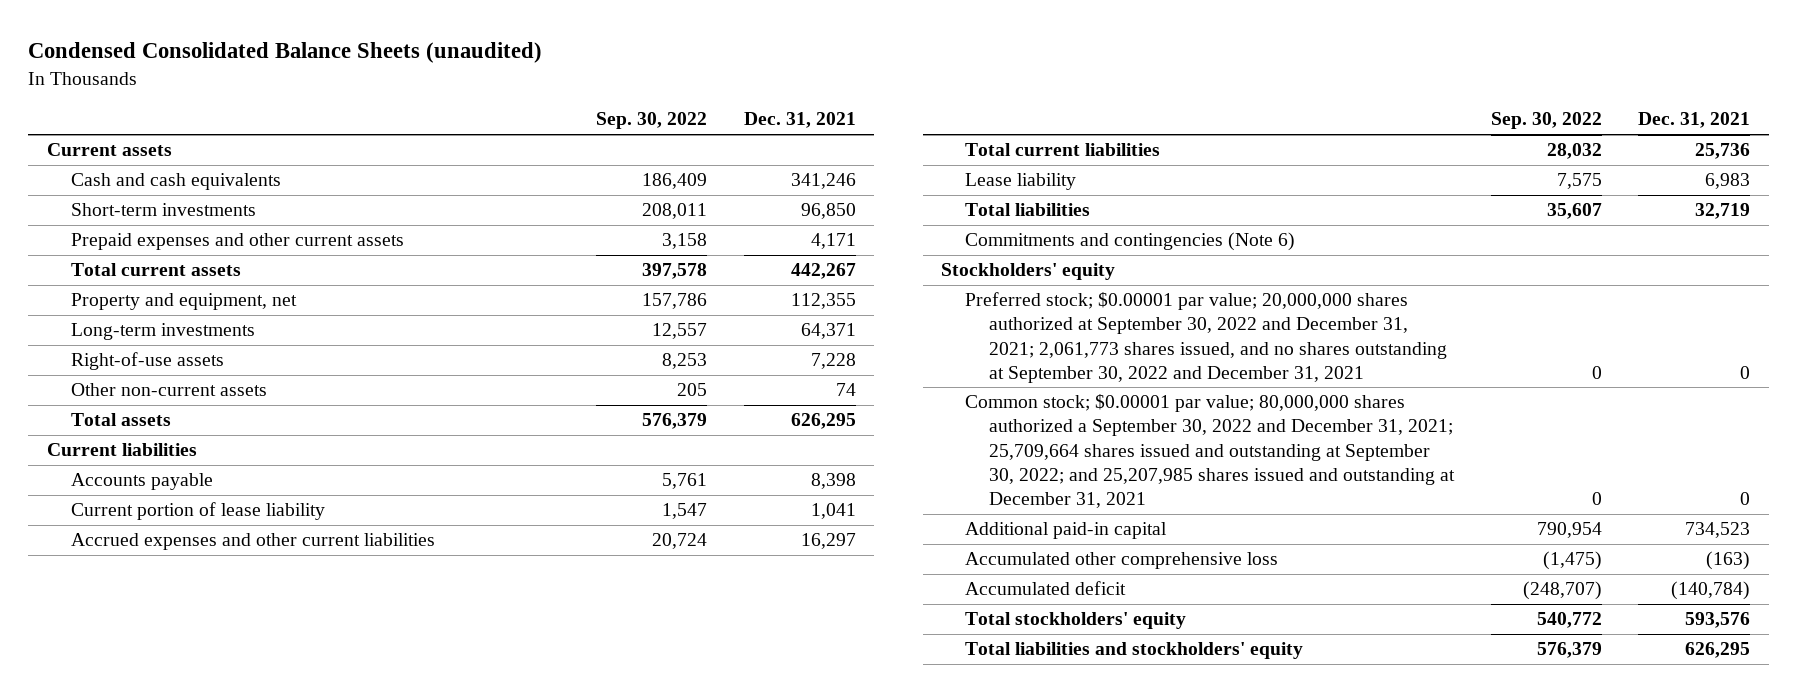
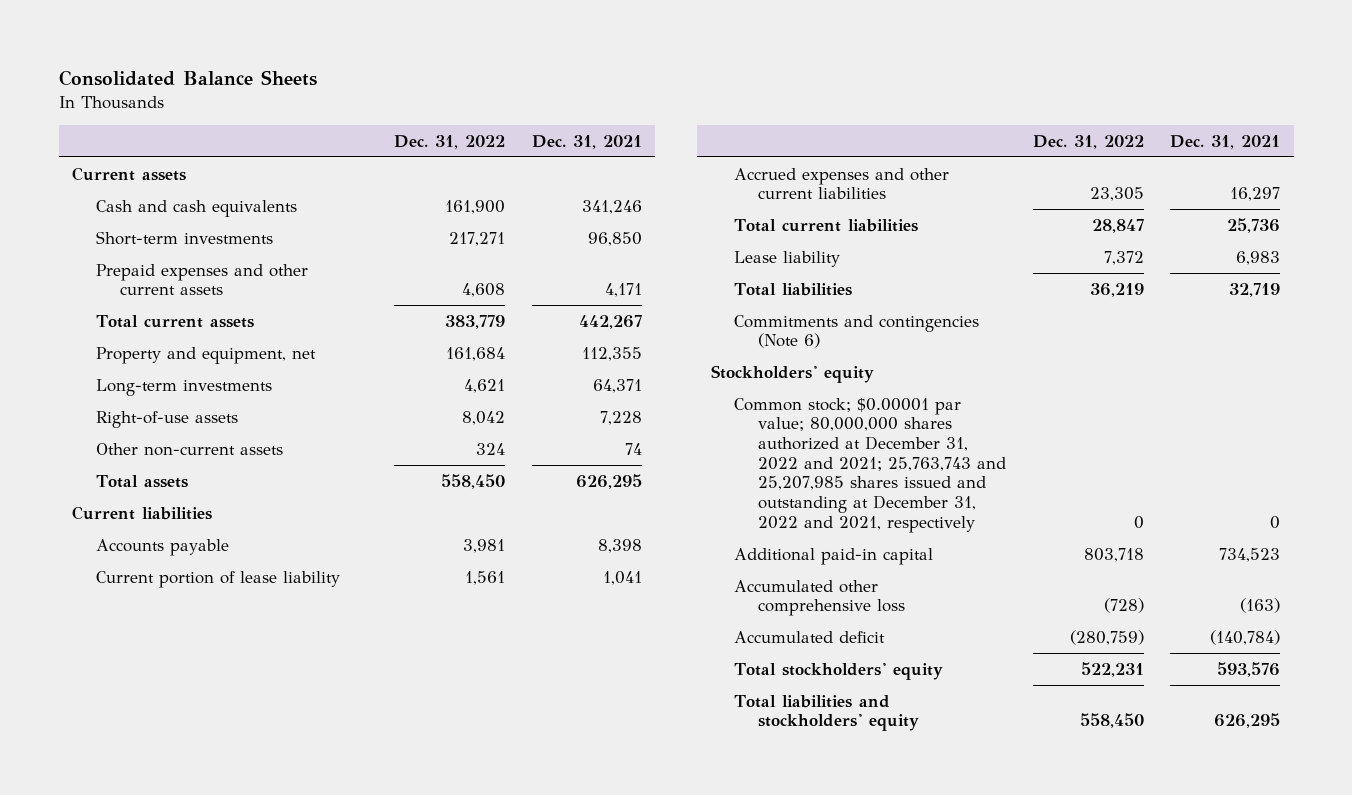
[28,42,543,64] Condensed Consolidated Balance Sheets (unaudited) -> [58,70,317,87] Consolidated Balance Sheets
[596,112,708,130] Sep. 30, 2022 -> none
none -> [394,134,506,149] Dec. 31, 2022
[965,292,1448,383] Preferred stock; $0.00001 par value; 20,000,000 shares authorized at September 30, 2022 and December 31, 2021; 2,061,773 shares issued, and no shares outstanding at September 30, 2022 and December 31, 2021 -> none
[965,394,1456,509] Common stock; $0.00001 par value; 80,000,000 shares authorized a September 30, 2022 and December 31, 2021; 25,709,664 shares issued and outstanding at September 30, 2022; and 25,207,985 shares issued and outstanding at December 31, 2021 -> [734,397,1007,533] Common stock; $0.00001 par value; 80,000,000 shares authorized at December 31, 2022 and 2021; 25,763,743 and 25,207,985 shares issued and outstanding at December 31, 2022 and 2021, respectively

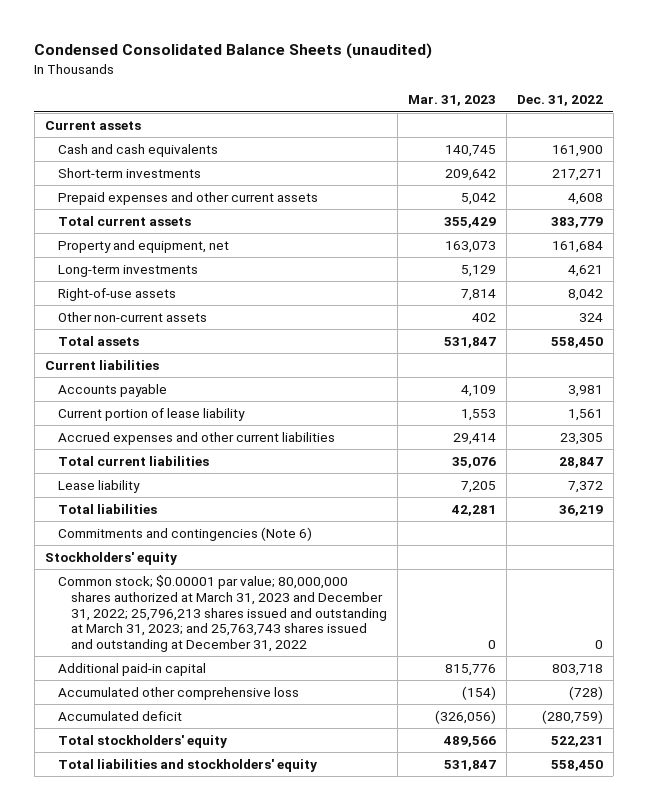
[58,70,317,87] Consolidated Balance Sheets -> [34,43,433,60] Condensed Consolidated Balance Sheets (unaudited)
[531,134,642,149] Dec. 31, 2021 -> none
none -> [407,95,496,107] Mar. 31, 2023
[734,397,1007,533] Common stock; $0.00001 par value; 80,000,000 shares authorized at December 31, 2022 and 2021; 25,763,743 and 25,207,985 shares issued and outstanding at December 31, 2022 and 2021, respectively -> [57,574,387,653] Common stock; $0.00001 par value; 80,000,000 shares authorized at March 31, 2023 and December 31, 2022; 25,796,213 shares issued and outstanding at March 31, 2023; and 25,763,743 shares issued and outstanding at December 31, 2022

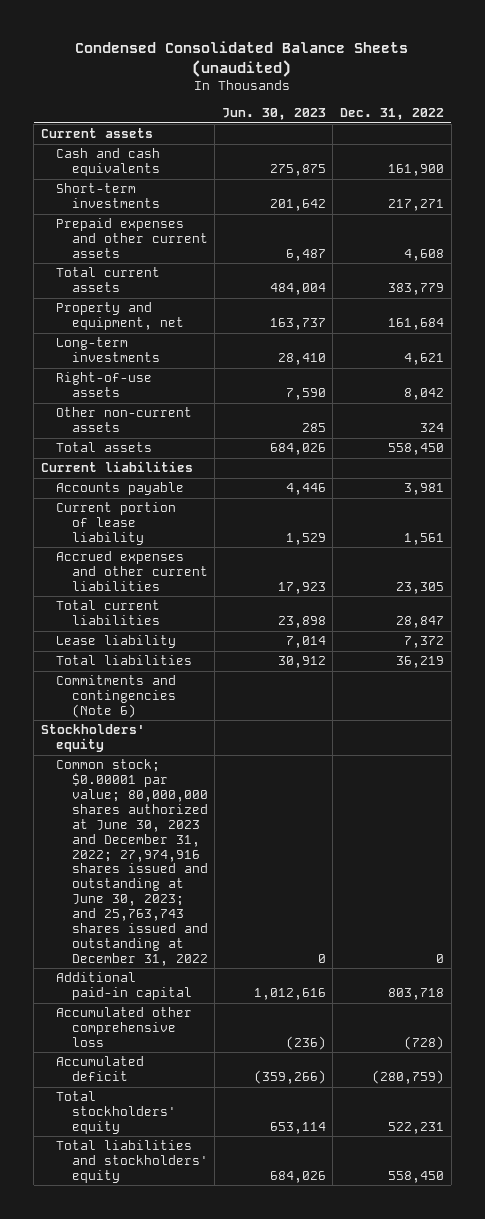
[407,95,496,107] Mar. 31, 2023 -> none
none -> [221,108,326,121] Jun. 30, 2023
[57,574,387,653] Common stock; $0.00001 par value; 80,000,000 shares authorized at March 31, 2023 and December 31, 2022; 25,796,213 shares issued and outstanding at March 31, 2023; and 25,763,743 shares issued and outstanding at December 31, 2022 -> [56,759,208,966] Common stock; $0.00001 par value; 80,000,000 shares authorized at June 30, 2023 and December 31, 2022; 27,974,916 shares issued and outstanding at June 30, 2023; and 25,763,743 shares issued and outstanding at December 31, 2022

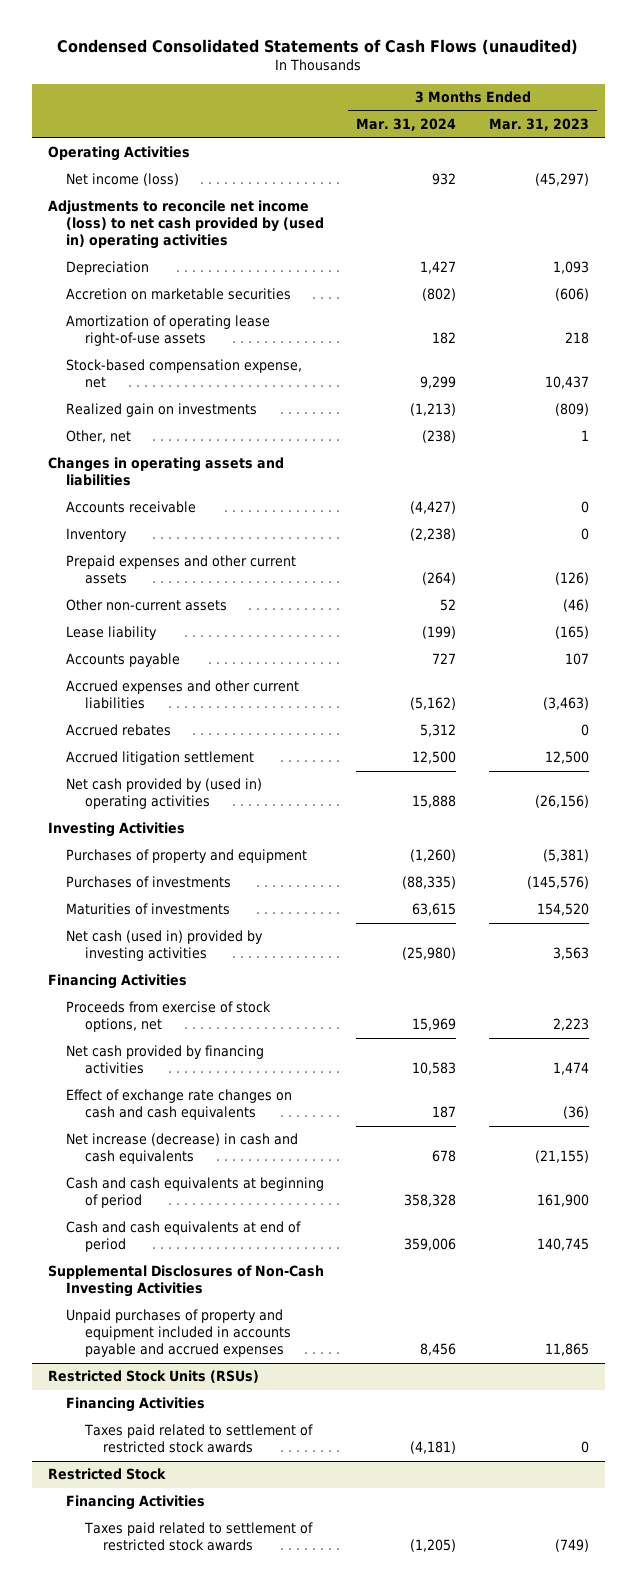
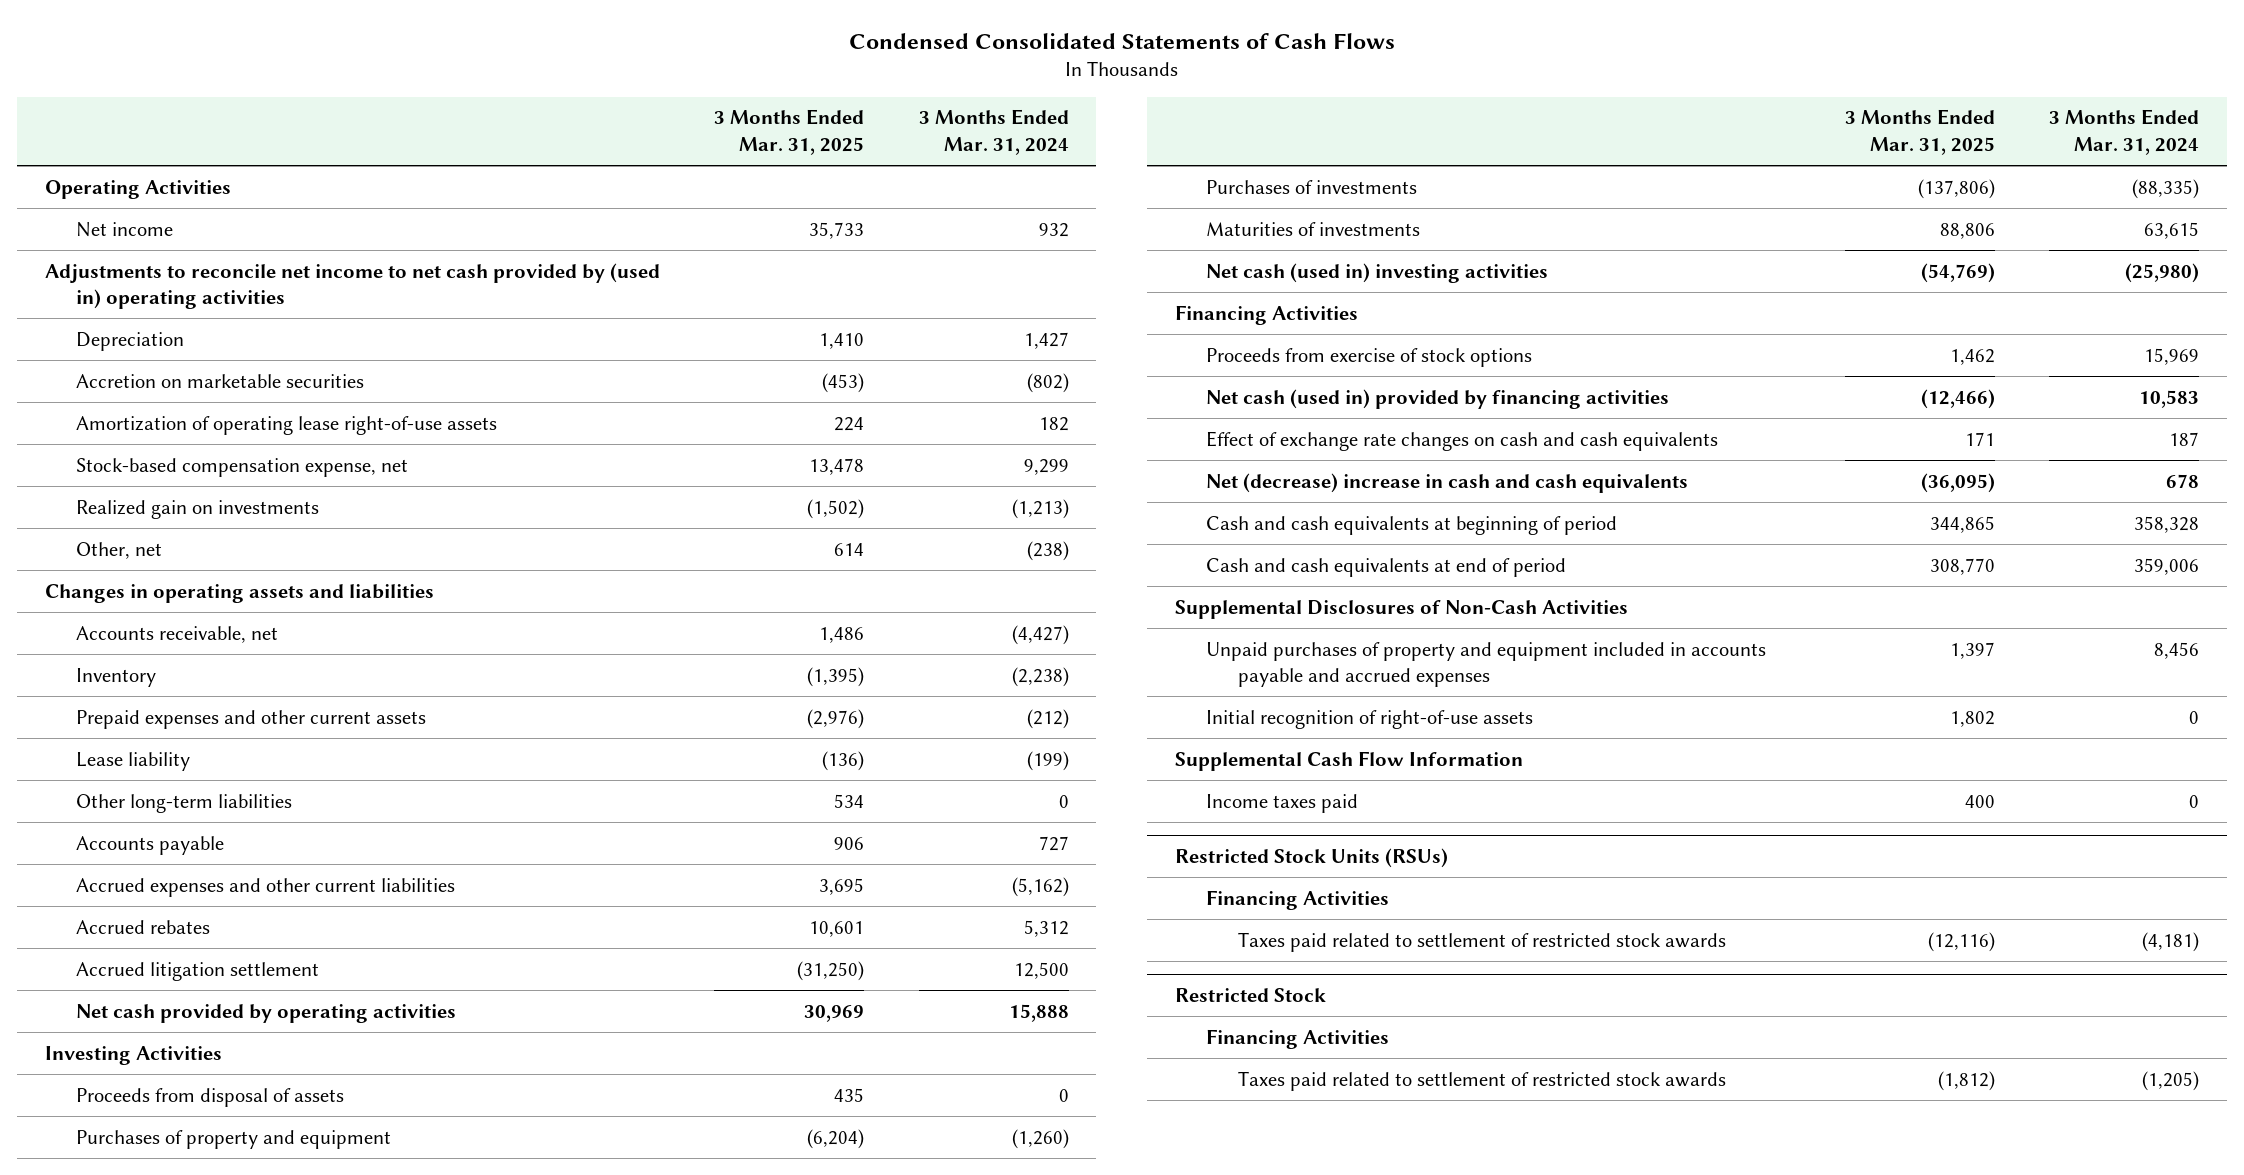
[57,39,579,56] Condensed Consolidated Statements of Cash Flows (unaudited) -> [848,32,1395,49] Condensed Consolidated Statements of Cash Flows
[488,118,589,132] Mar. 31, 2023 -> none
none -> [714,109,865,155] 3 Months Ended Mar. 31, 2025
[66,173,180,187] Net income (loss) -> [75,221,173,237] Net income
[47,200,325,250] Adjustments to reconcile net income (loss) to net cash provided by (used in) operating activities -> [44,262,660,309] Adjustments to reconcile net income to net cash provided by (used in) operating activities
[66,501,197,514] Accounts receivable -> [75,625,278,643] Accounts receivable, net
[66,599,228,612] Other non-current assets -> none
[422,572,457,586] (264) -> [1027,708,1070,729] (212)
none -> [75,793,292,813] Other long-term liabilities
[66,778,263,810] Net cash provided by (used in) operating activities -> [75,1003,456,1023] Net cash provided by operating activities
none -> [75,1087,344,1107] Proceeds from disposal of assets
[66,930,264,962] Net cash (used in) provided by investing activities -> [1206,262,1549,283] Net cash (used in) investing activities
[66,1001,272,1033] Proceeds from exercise of stock options, net -> [1206,347,1533,367] Proceeds from exercise of stock options
[66,1045,265,1075] Net cash provided by financing activities -> [1206,388,1670,409] Net cash (used in) provided by financing activities
[66,1133,299,1165] Net increase (decrease) in cash and cash equivalents -> [1206,472,1689,493] Net (decrease) increase in cash and cash equivalents
[47,1265,324,1298] Supplemental Disclosures of Non-Cash Investing Activities -> [1174,599,1628,619] Supplemental Disclosures of Non-Cash Activities
none -> [1206,709,1534,729] Initial recognition of right-of-use assets
none -> [1174,750,1523,771] Supplemental Cash Flow Information
none -> [1206,793,1359,813] Income taxes paid

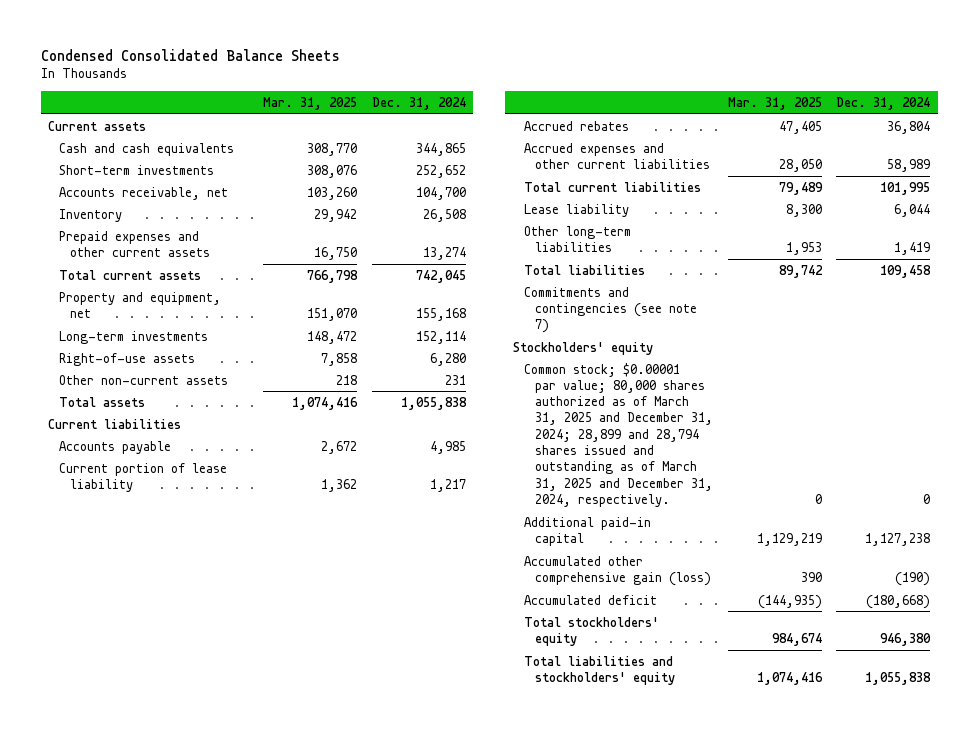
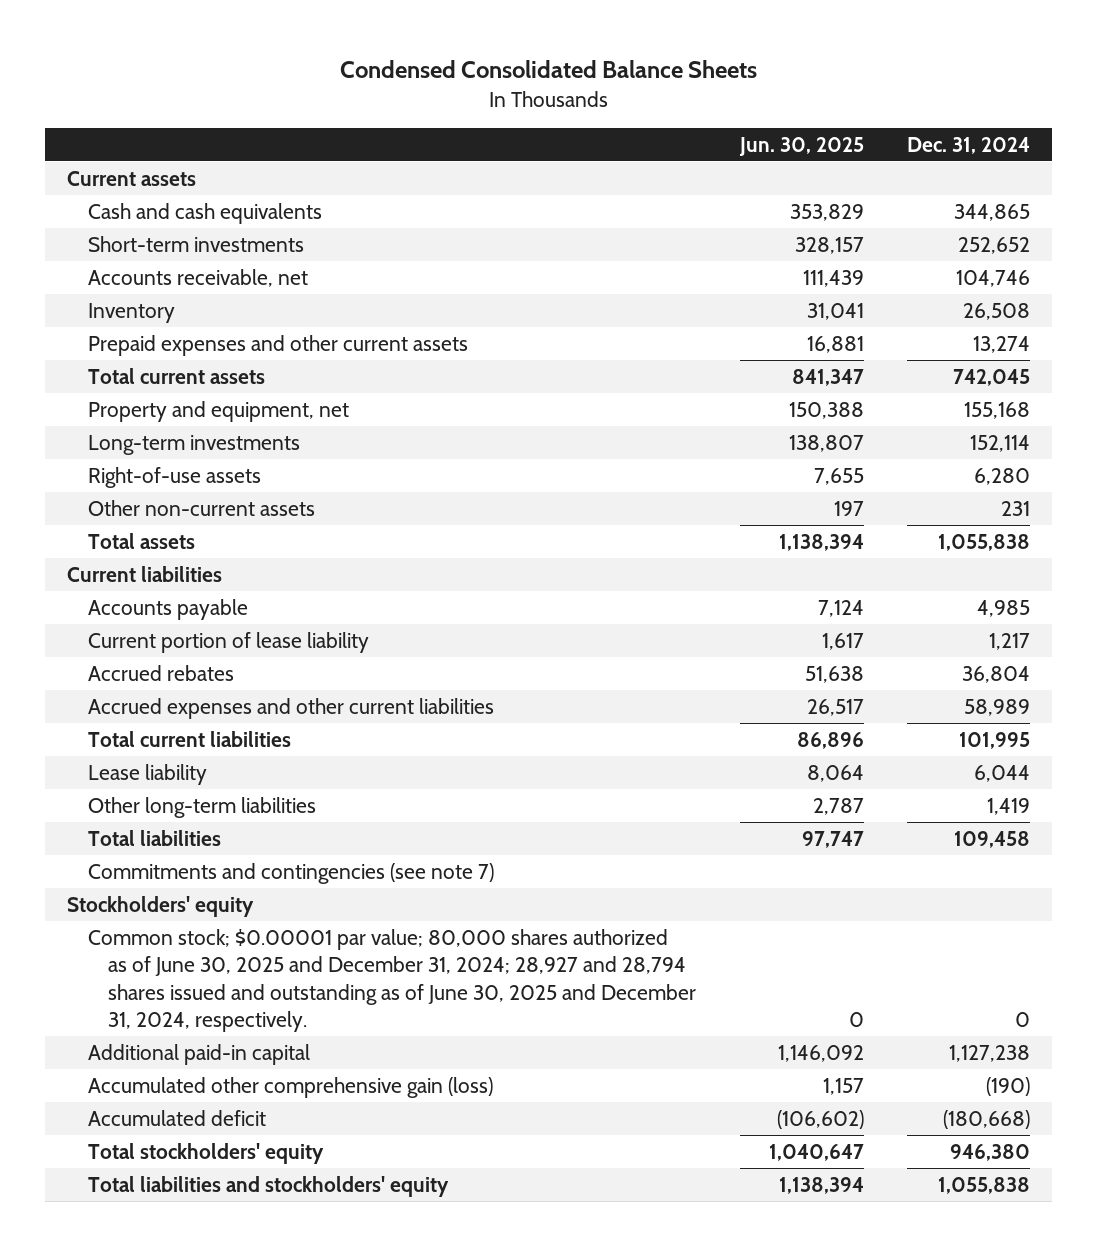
[263,96,358,110] Mar. 31, 2025 -> none
none -> [738,136,864,156] Jun. 30, 2025
[415,186,466,200] 104,700 -> [956,269,1031,287] 104,746
[523,362,713,507] Common stock; $0.00001 par value; 80,000 shares authorized as of March 31, 2025 and December 31, 2024; 28,899 and 28,794 shares issued and outstanding as of March 31, 2025 and December 31, 2024, respectively. -> [87,928,697,1033] Common stock; $0.00001 par value; 80,000 shares authorized as of June 30, 2025 and December 31, 2024; 28,927 and 28,794 shares issued and outstanding as of June 30, 2025 and December 31, 2024, respectively.

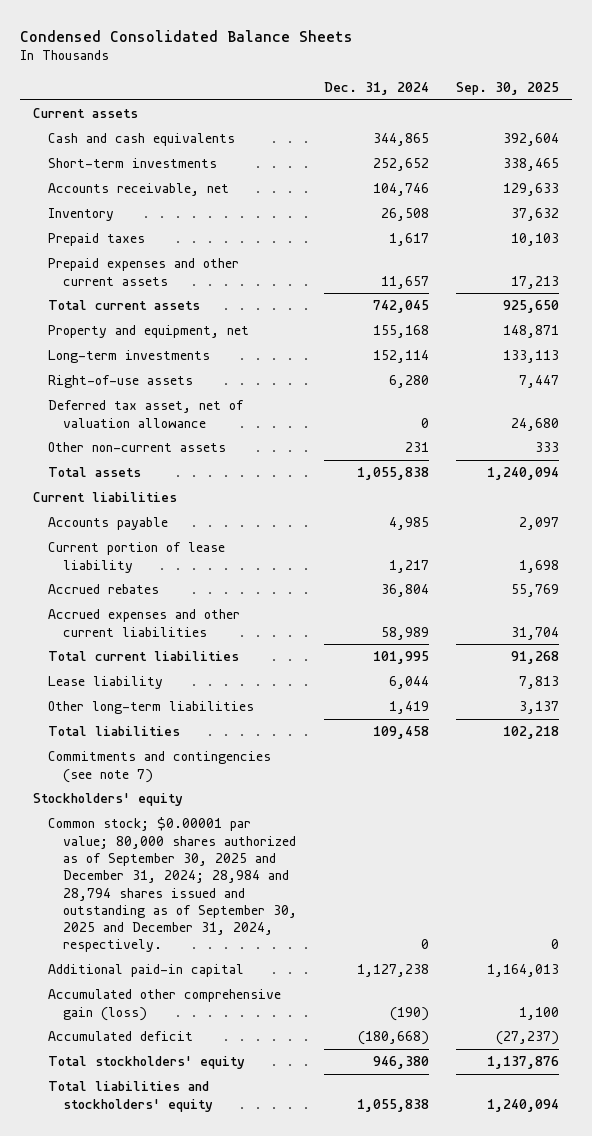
[738,136,864,156] Jun. 30, 2025 -> none
none -> [455,81,559,95] Sep. 30, 2025
none -> [48,233,146,247] Prepaid taxes
[973,335,1031,353] 13,274 -> [380,275,429,289] 11,657
none -> [48,400,245,428] Deferred tax asset, net of valuation allowance
[87,928,697,1033] Common stock; $0.00001 par value; 80,000 shares authorized as of June 30, 2025 and December 31, 2024; 28,927 and 28,794 shares issued and outstanding as of June 30, 2025 and December 31, 2024, respectively. -> [48,817,297,953] Common stock; $0.00001 par value; 80,000 shares authorized as of September 30, 2025 and December 31, 2024; 28,984 and 28,794 shares issued and outstanding as of September 30, 2025 and December 31, 2024, respectively.

